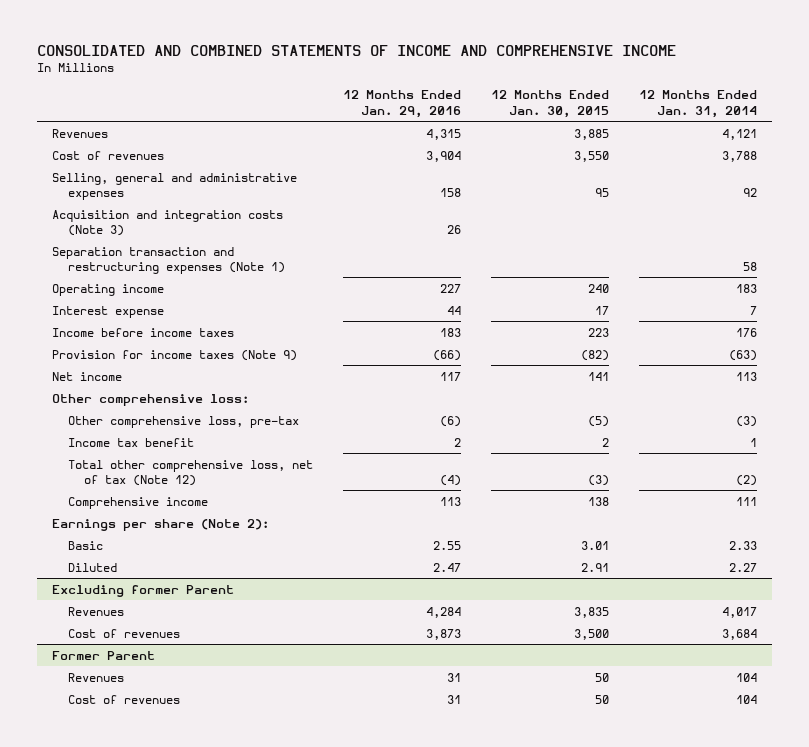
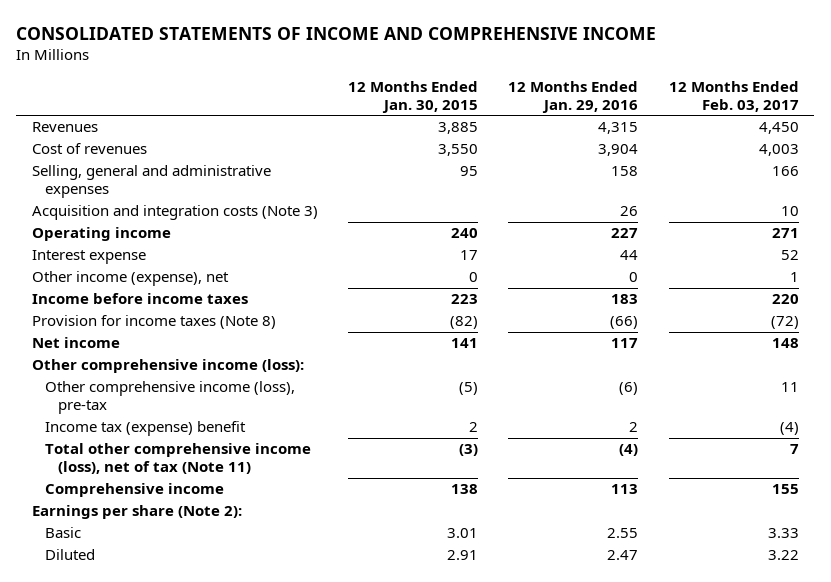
[37,44,677,56] CONSOLIDATED AND COMBINED STATEMENTS OF INCOME AND COMPREHENSIVE INCOME -> [16,26,657,40] CONSOLIDATED STATEMENTS OF INCOME AND COMPREHENSIVE INCOME
[639,90,758,118] 12 Months Ended Jan. 31, 2014 -> none
none -> [668,80,799,112] 12 Months Ended Feb. 03, 2017
[52,246,286,275] Separation transaction and restructuring expenses (Note 1) -> none
none -> [31,271,229,287] Other income (expense), net
[52,349,298,361] Provision for income taxes (Note 9) -> [31,315,276,330] Provision for income taxes (Note 8)
[52,393,250,406] Other comprehensive loss: -> [31,359,304,374] Other comprehensive income (loss):
[68,415,300,428] Other comprehensive loss, pre-tax -> [44,381,295,415] Other comprehensive income (loss), pre-tax
[68,437,195,447] Income tax benefit -> [44,421,246,437] Income tax (expense) benefit
[68,459,314,487] Total other comprehensive loss, net of tax (Note 12) -> [44,443,311,475] Total other comprehensive income (loss), net of tax (Note 11)
[52,584,235,597] Excluding former Parent -> none
[68,606,125,616] Revenues -> none
[68,628,181,638] Cost of revenues -> none
[52,650,156,660] Former Parent -> none
[68,672,125,682] Revenues -> none
[68,694,181,704] Cost of revenues -> none

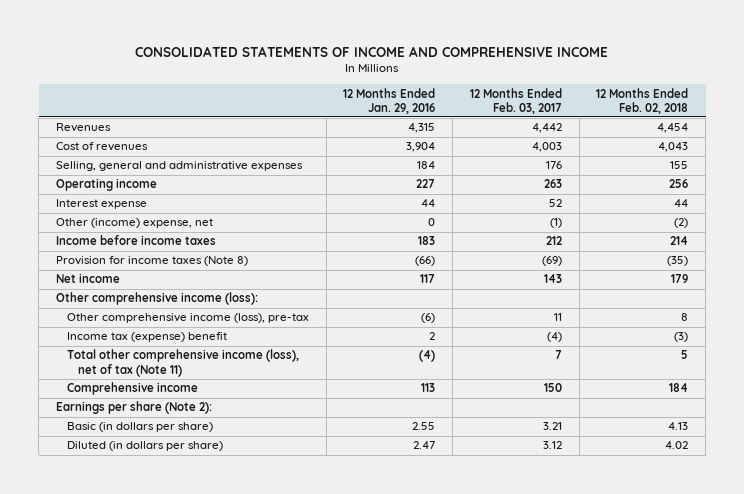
[348,80,479,113] 12 Months Ended Jan. 30, 2015 -> none
none -> [596,87,689,114] 12 Months Ended Feb. 02, 2018
[758,122,799,135] 4,450 -> [531,123,562,134] 4,442
[31,205,318,221] Acquisition and integration costs (Note 3) -> none
[611,166,639,177] 158 -> [417,161,436,170] 184
[771,166,799,177] 166 -> [545,161,562,170] 176
[771,228,799,239] 271 -> [543,179,562,189] 263
[31,271,229,287] Other income (expense), net -> [55,218,213,229] Other (income) expense, net
[789,272,799,283] 1 -> [549,218,562,229] (1)
[771,294,799,305] 220 -> [545,236,562,246] 212
[770,316,799,330] (72) -> [541,256,562,267] (69)
[771,338,799,349] 148 -> [543,274,562,284] 143
[771,484,799,495] 155 -> [543,383,562,393] 150
[44,527,81,539] Basic -> [66,422,213,433] Basic (in dollars per share)
[767,528,799,539] 3.33 -> [542,422,562,431] 3.21
[44,549,95,561] Diluted -> [66,441,223,452] Diluted (in dollars per share)
[767,550,799,561] 3.22 -> [542,441,562,450] 3.12

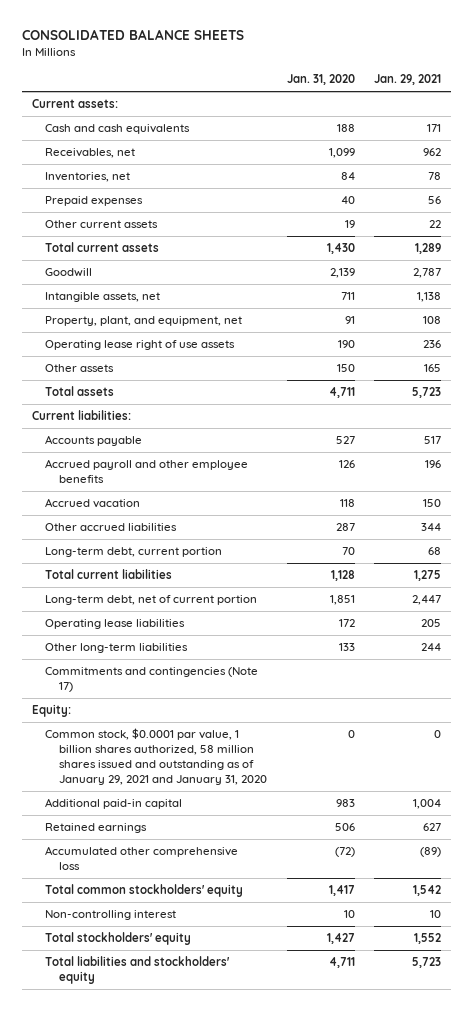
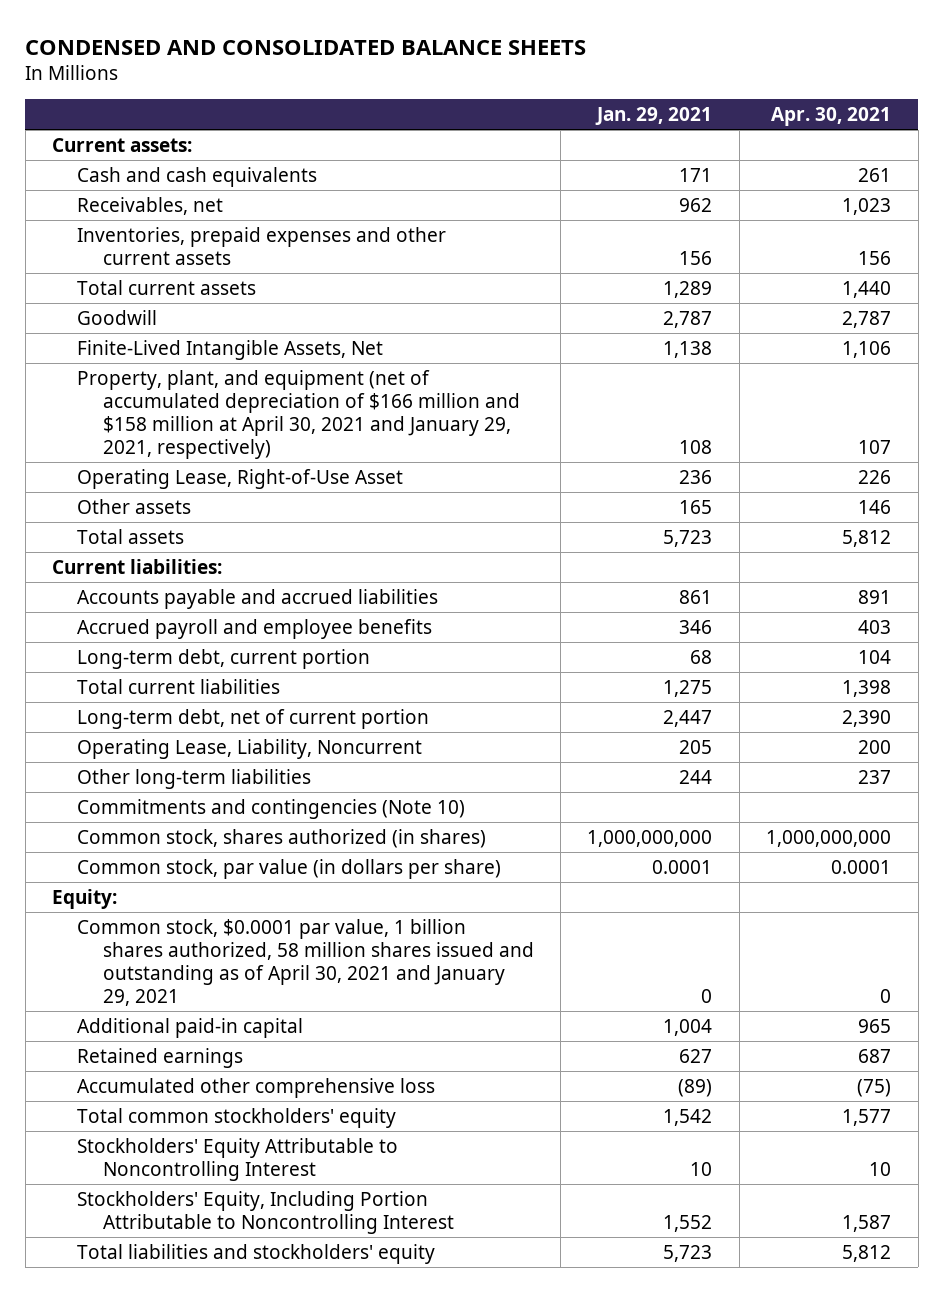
[21,29,244,41] CONSOLIDATED BALANCE SHEETS -> [25,39,587,55] CONDENSED AND CONSOLIDATED BALANCE SHEETS
[286,74,355,86] Jan. 31, 2020 -> none
none -> [771,106,892,126] Apr. 30, 2021
[45,172,131,183] Inventories, net -> none
[45,196,144,207] Prepaid expenses -> none
[45,220,159,229] Other current assets -> none
none -> [77,226,447,265] Inventories, prepaid expenses and other current assets
[45,292,161,303] Intangible assets, net -> [77,339,384,360] Finite-Lived Intangible Assets, Net
[45,316,243,327] Property, plant, and equipment, net -> [77,369,520,459] Property, plant, and equipment (net of accumulated depreciation of $166 million and $158 million at April 30, 2021 and January 29, 2021, respectively)
[45,340,236,351] Operating lease right of use assets -> [77,468,404,489] Operating Lease, Right-of-Use Asset
[45,435,143,447] Accounts payable -> none
[45,498,141,509] Accrued vacation -> none
[45,523,178,532] Other accrued liabilities -> none
none -> [77,588,439,609] Accounts payable and accrued liabilities
[45,459,249,484] Accrued payroll and other employee benefits -> [77,618,433,639] Accrued payroll and employee benefits
[425,460,442,469] 196 -> [679,619,713,634] 346
[45,619,186,630] Operating lease liabilities -> [77,738,423,759] Operating Lease, Liability, Noncurrent
[45,667,259,693] Commitments and contingencies (Note 17) -> [77,798,466,819] Commitments and contingencies (Note 10)
none -> [77,828,487,848] Common stock, shares authorized (in shares)
none -> [77,858,502,879] Common stock, par value (in dollars per share)
[45,728,267,786] Common stock, $0.0001 par value, 1 billion shares authorized, 58 million shares issued and outstanding as of January 29, 2021 and January 31, 2020 -> [77,918,534,1006] Common stock, $0.0001 par value, 1 billion shares authorized, 58 million shares issued and outstanding as of April 30, 2021 and January 29, 2021
[45,910,177,921] Non-controlling interest -> [77,1137,399,1181] Stockholders' Equity Attributable to Noncontrolling Interest
[45,932,192,946] Total stockholders' equity -> [77,1190,454,1234] Stockholders' Equity, Including Portion Attributable to Noncontrolling Interest

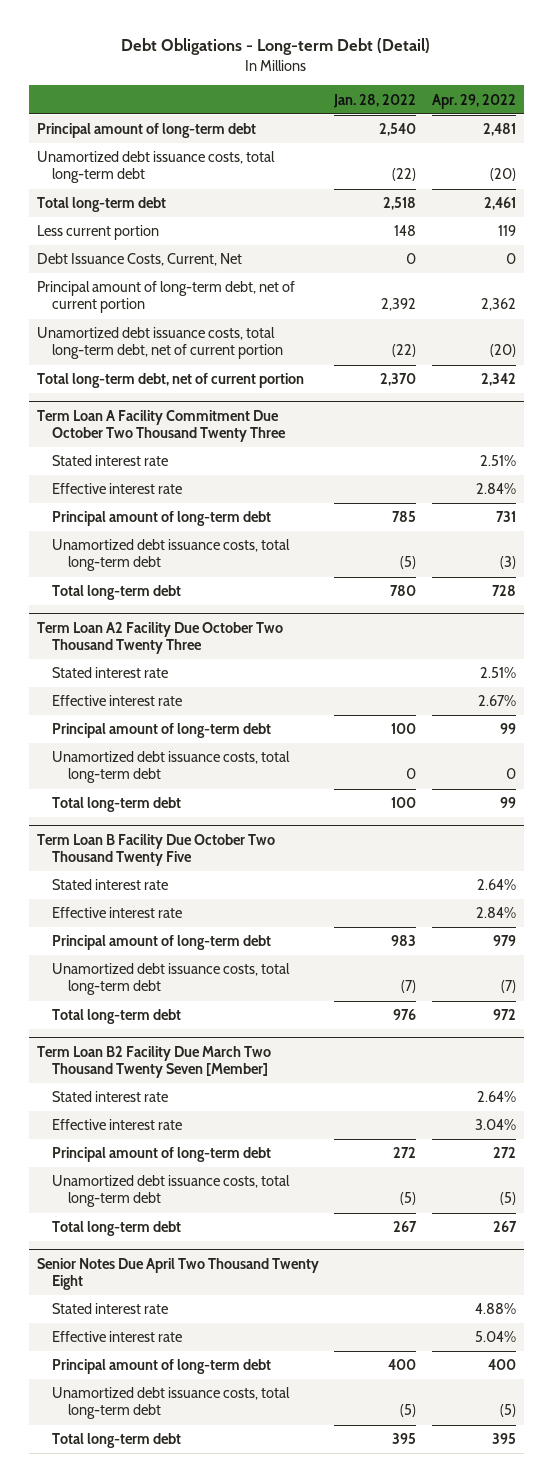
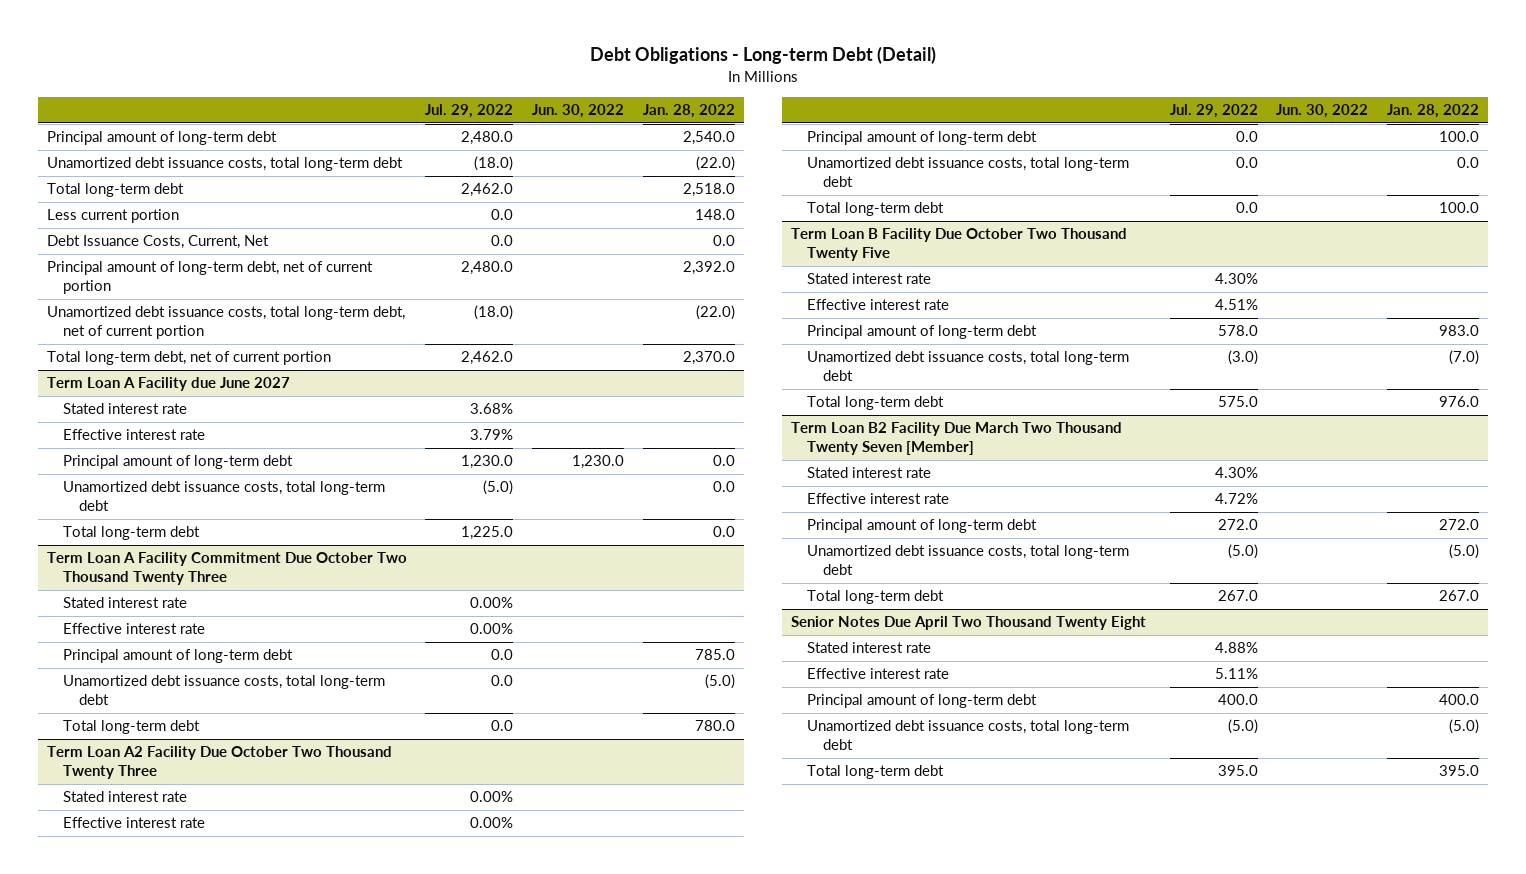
[431,93,516,109] Apr. 29, 2022 -> none
none -> [425,104,514,119] Jul. 29, 2022
none -> [532,104,625,119] Jun. 30, 2022
[379,123,417,137] 2,540 -> [682,131,735,146] 2,540.0
[392,168,417,182] (22) -> [695,156,735,172] (22.0)
[383,197,417,211] 2,518 -> [682,183,735,198] 2,518.0
[394,225,417,237] 148 -> [694,209,735,221] 148.0
[406,253,417,265] 0 -> [712,235,735,247] 0.0
[381,298,417,312] 2,392 -> [682,261,735,276] 2,392.0
[392,344,417,358] (22) -> [695,305,735,321] (22.0)
[380,373,417,387] 2,370 -> [682,351,735,366] 2,370.0
none -> [46,377,290,392] Term Loan A Facility due June 2027
none -> [62,403,187,415] Stated interest rate
none -> [62,429,205,441] Effective interest rate
none -> [62,455,293,470] Principal amount of long-term debt
none -> [62,481,385,512] Unamortized debt issuance costs, total long-term debt
none -> [62,526,200,541] Total long-term debt
[392,511,417,523] 785 -> [694,649,735,661] 785.0
[400,556,417,570] (5) -> [704,674,735,690] (5.0)
[390,585,417,597] 780 -> [694,720,735,732] 780.0
[391,723,417,735] 100 -> [1438,131,1479,143] 100.0
[406,768,417,780] 0 -> [1456,157,1479,169] 0.0
[391,797,417,809] 100 -> [1438,202,1479,214] 100.0
[391,935,417,947] 983 -> [1438,325,1479,337] 983.0
[401,980,417,994] (7) -> [1448,350,1479,366] (7.0)
[393,1009,417,1021] 976 -> [1438,396,1479,408] 976.0
[393,1147,417,1159] 272 -> [1438,519,1479,531] 272.0
[400,1192,417,1206] (5) -> [1448,544,1479,560] (5.0)
[393,1221,418,1233] 267 -> [1438,590,1479,602] 267.0
[388,1359,417,1371] 400 -> [1438,694,1479,706] 400.0
[400,1404,417,1418] (5) -> [1448,719,1479,735] (5.0)
[392,1433,417,1445] 395 -> [1438,765,1479,777] 395.0

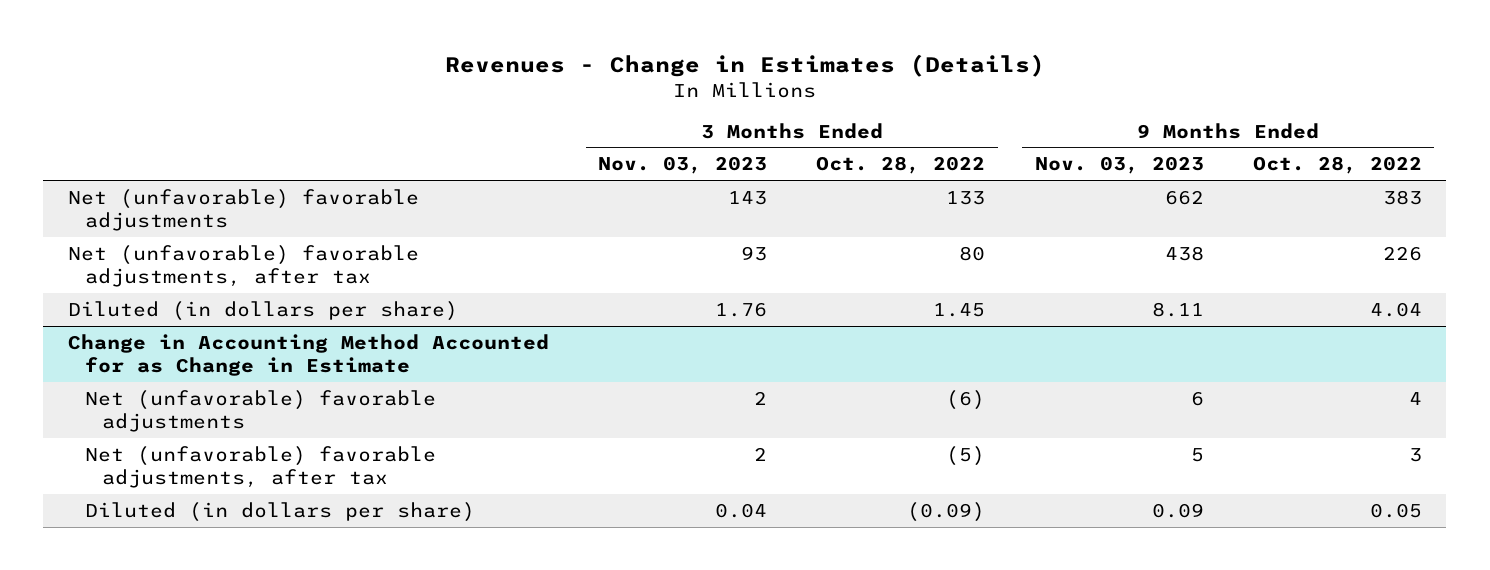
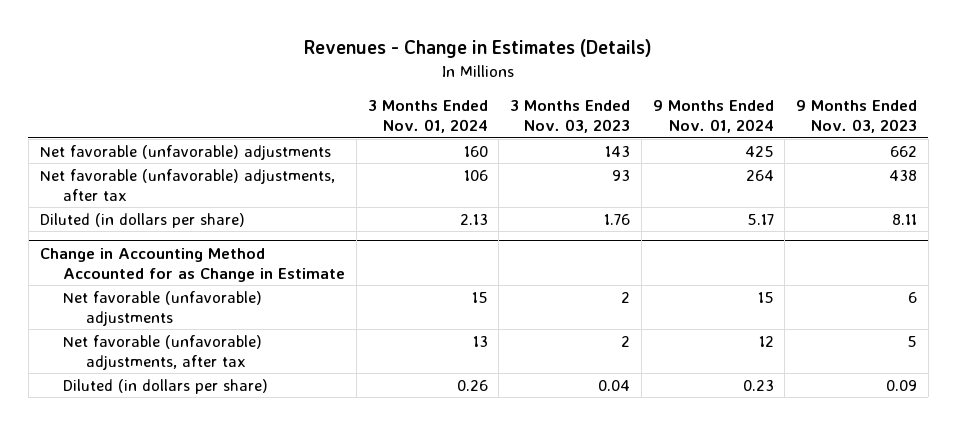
[816,156,986,175] Oct. 28, 2022 -> none
[1252,156,1422,175] Oct. 28, 2022 -> none
none -> [367,100,488,134] 3 Months Ended Nov. 01, 2024
none -> [652,100,774,134] 9 Months Ended Nov. 01, 2024
[68,188,420,232] Net (unfavorable) favorable adjustments -> [39,144,331,160] Net favorable (unfavorable) adjustments
[68,244,420,288] Net (unfavorable) favorable adjustments, after tax -> [39,168,335,201] Net favorable (unfavorable) adjustments, after tax
[85,389,437,433] Net (unfavorable) favorable adjustments -> [62,290,262,326] Net favorable (unfavorable) adjustments
[85,445,437,489] Net (unfavorable) favorable adjustments, after tax -> [62,334,262,370] Net favorable (unfavorable) adjustments, after tax

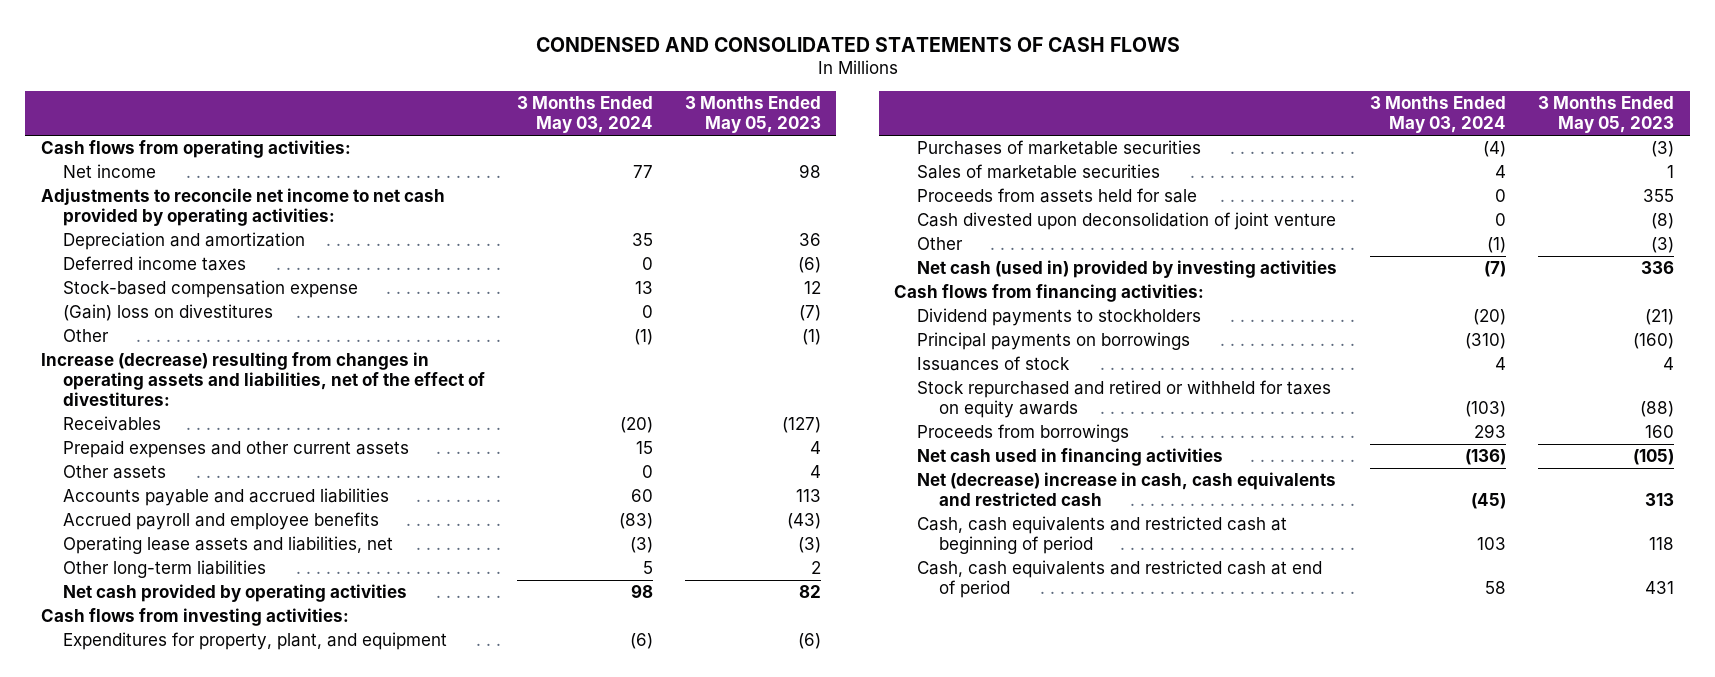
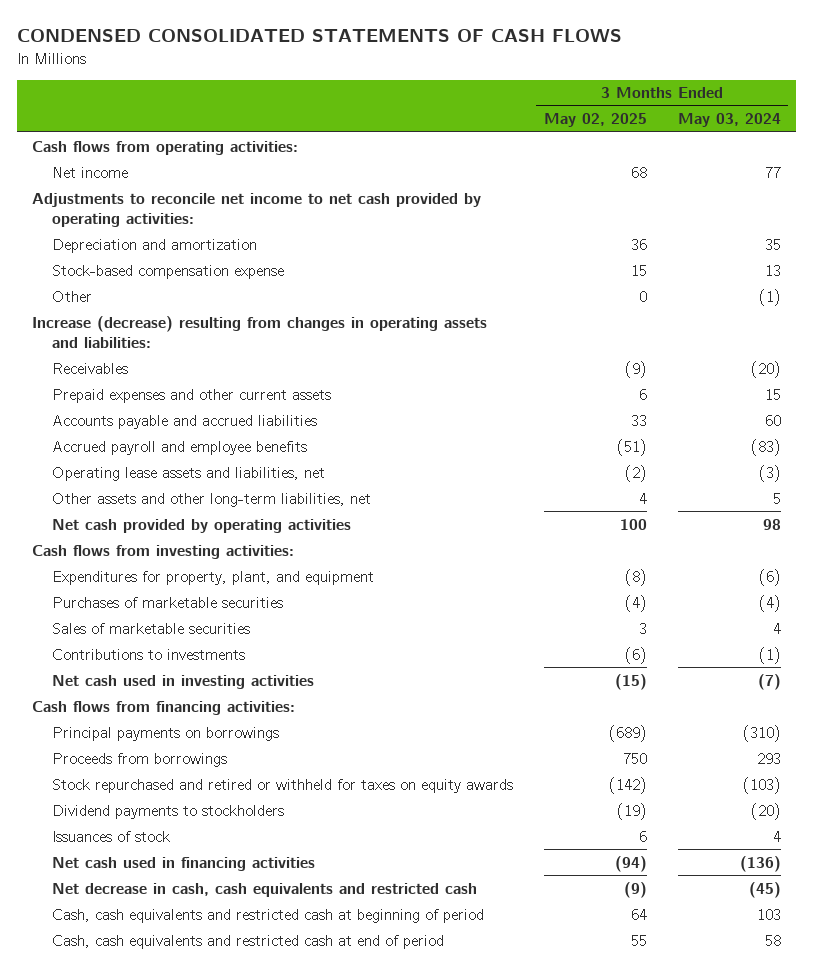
[535,36,1180,52] CONDENSED AND CONSOLIDATED STATEMENTS OF CASH FLOWS -> [16,28,622,42] CONDENSED CONSOLIDATED STATEMENTS OF CASH FLOWS
[684,96,821,134] 3 Months Ended May 05, 2023 -> none
none -> [543,113,647,128] May 02, 2025
[63,256,247,272] Deferred income taxes -> none
[63,304,274,322] (Gain) loss on divestitures -> none
[41,352,486,406] Increase (decrease) resulting from changes in operating assets and liabilities, net of the effect of divestitures: -> [32,315,488,349] Increase (decrease) resulting from changes in operating assets and liabilities:
[63,465,167,480] Other assets -> none
[63,560,267,579] Other long-term liabilities -> [51,492,371,507] Other assets and other long-term liabilities, net
[916,188,1197,204] Proceeds from assets held for sale -> none
[916,212,1336,231] Cash divested upon deconsolidation of joint venture -> none
[916,237,963,251] Other -> [51,648,245,660] Contributions to investments
[916,260,1337,279] Net cash (used in) provided by investing activities -> [51,674,314,689] Net cash used in investing activities
[916,380,1331,418] Stock repurchased and retired or withheld for taxes on equity awards -> [51,778,513,793] Stock repurchased and retired or withheld for taxes on equity awards
[916,308,1201,327] Dividend payments to stockholders -> [51,804,284,819] Dividend payments to stockholders
[916,356,1070,372] Issuances of stock -> [51,830,170,842] Issuances of stock
[916,472,1336,506] Net (decrease) increase in cash, cash equivalents and restricted cash -> [51,882,477,897] Net decrease in cash, cash equivalents and restricted cash

